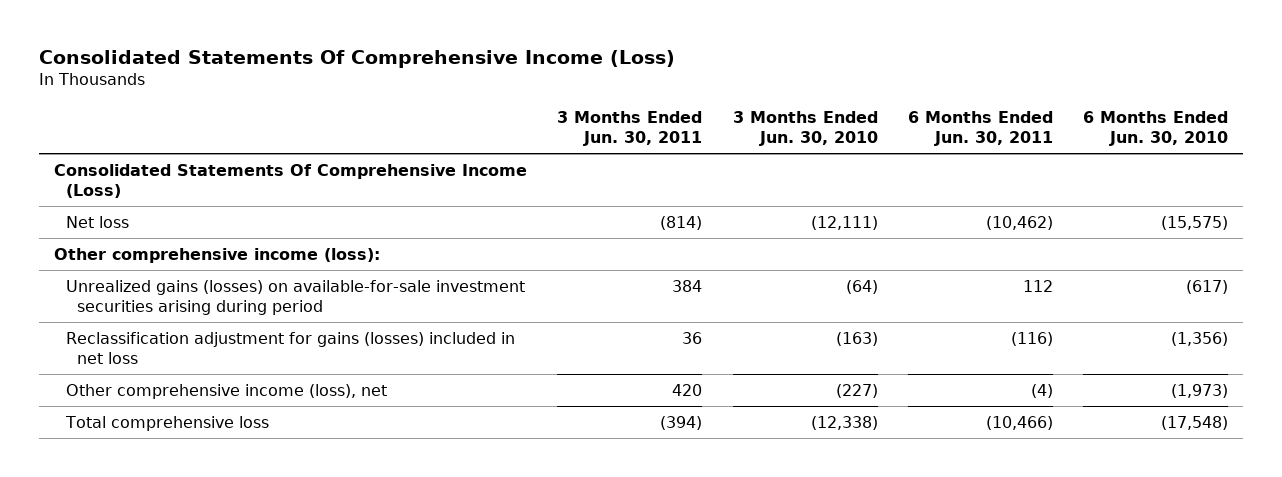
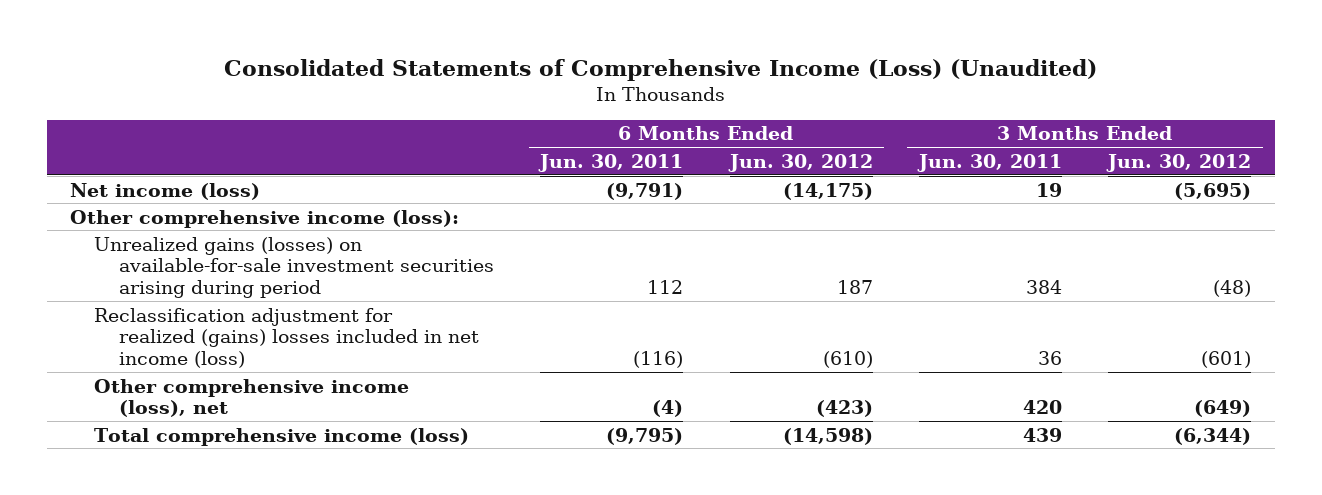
[39,49,676,68] Consolidated Statements Of Comprehensive Income (Loss) -> [223,59,1097,82] Consolidated Statements of Comprehensive Income (Loss) (Unaudited)
[732,111,878,146] 3 Months Ended Jun. 30, 2010 -> none
[1083,111,1229,146] 6 Months Ended Jun. 30, 2010 -> none
none -> [727,153,873,172] Jun. 30, 2012
none -> [1106,153,1252,172] Jun. 30, 2012
[54,163,528,198] Consolidated Statements Of Comprehensive Income (Loss) -> none
[65,215,129,228] Net loss -> [70,182,261,200] Net income (loss)
[660,215,703,230] (814) -> [1035,182,1062,197] 19
[985,215,1053,230] (10,462) -> [606,182,684,200] (9,791)
[65,331,515,364] Reclassification adjustment for gains (losses) included in net loss -> [94,307,479,369] Reclassification adjustment for realized (gains) losses included in net income (loss)
[64,415,269,431] Total comprehensive loss -> [94,427,470,446] Total comprehensive income (loss)
[660,415,703,430] (394) -> [1022,427,1062,442] 439
[985,415,1053,430] (10,466) -> [606,427,684,445] (9,795)

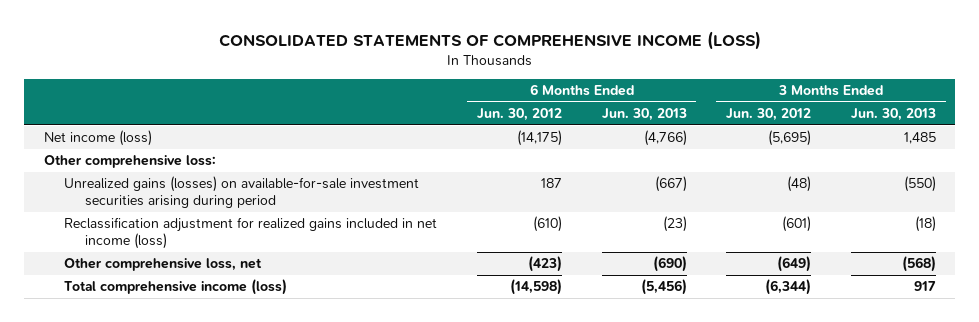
[223,59,1097,82] Consolidated Statements of Comprehensive Income (Loss) (Unaudited) -> [218,30,761,50] CONSOLIDATED STATEMENTS OF COMPREHENSIVE INCOME (LOSS)
[538,153,684,172] Jun. 30, 2011 -> none
[916,153,1062,172] Jun. 30, 2011 -> none
none -> [601,108,687,122] Jun. 30, 2013
none -> [850,108,936,122] Jun. 30, 2013
[70,209,460,228] Other comprehensive income (loss): -> [43,155,216,169] Other comprehensive loss:
[94,307,479,369] Reclassification adjustment for realized (gains) losses included in net income (loss) -> [64,217,438,250] Reclassification adjustment for realized gains included in net income (loss)
[94,378,410,418] Other comprehensive income (loss), net -> [64,258,263,272] Other comprehensive loss, net

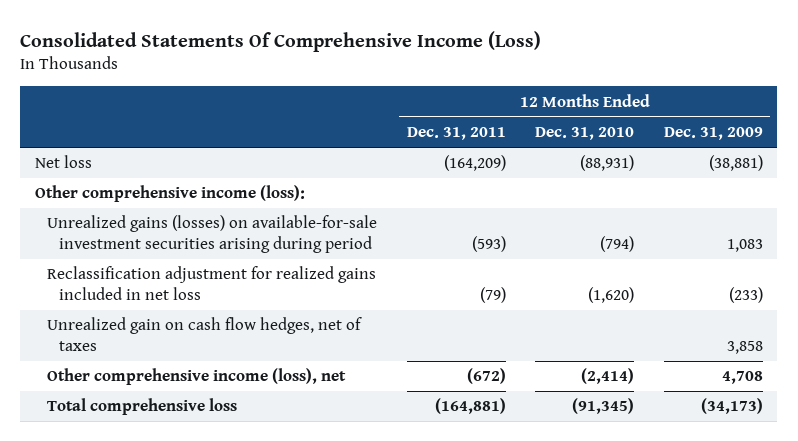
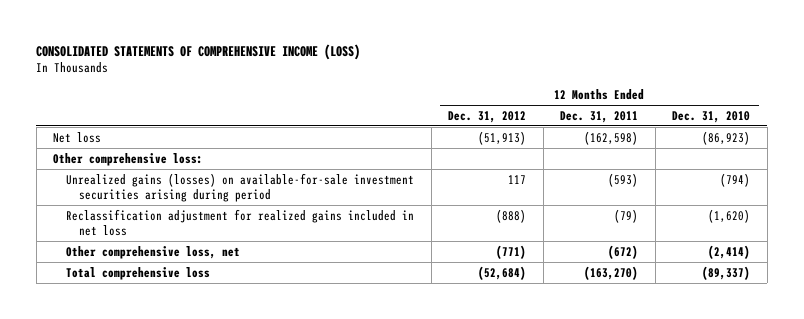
[20,30,542,52] Consolidated Statements Of Comprehensive Income (Loss) -> [36,43,361,60] CONSOLIDATED STATEMENTS OF COMPREHENSIVE INCOME (LOSS)
[663,127,763,141] Dec. 31, 2009 -> none
none -> [448,110,527,123] Dec. 31, 2012
[443,155,506,172] (164,209) -> [584,130,639,145] (162,598)
[580,155,635,172] (88,931) -> [702,130,751,145] (86,923)
[34,185,305,203] Other comprehensive income (loss): -> [53,152,204,166] Other comprehensive loss:
[46,317,362,352] Unrealized gain on cash flow hedges, net of taxes -> none
[46,368,346,386] Other comprehensive income (loss), net -> [66,245,241,259] Other comprehensive loss, net
[434,398,506,415] (164,881) -> [584,265,639,280] (163,270)
[572,398,635,415] (91,345) -> [702,265,751,280] (89,337)

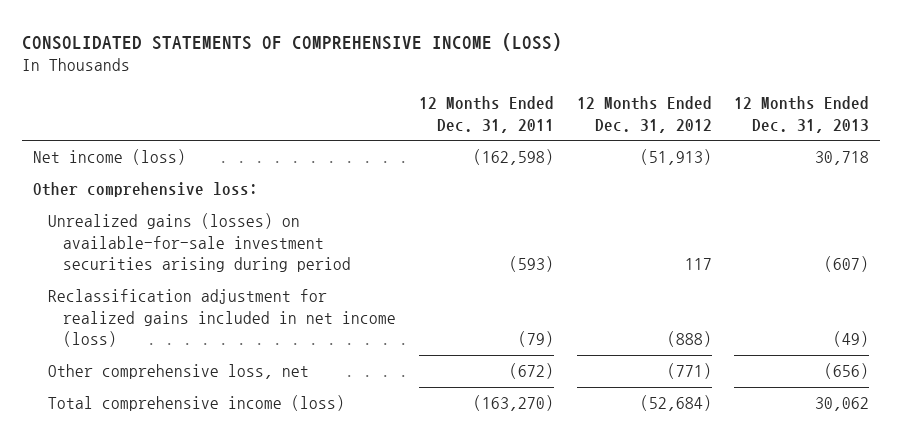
[672,110,751,123] Dec. 31, 2010 -> none
none -> [734,96,870,133] 12 Months Ended Dec. 31, 2013
[53,131,102,143] Net loss -> [33,149,187,166] Net income (loss)
[66,208,415,237] Reclassification adjustment for realized gains included in net loss -> [48,289,397,348] Reclassification adjustment for realized gains included in net income (loss)
[66,266,211,280] Total comprehensive loss -> [48,395,346,412] Total comprehensive income (loss)

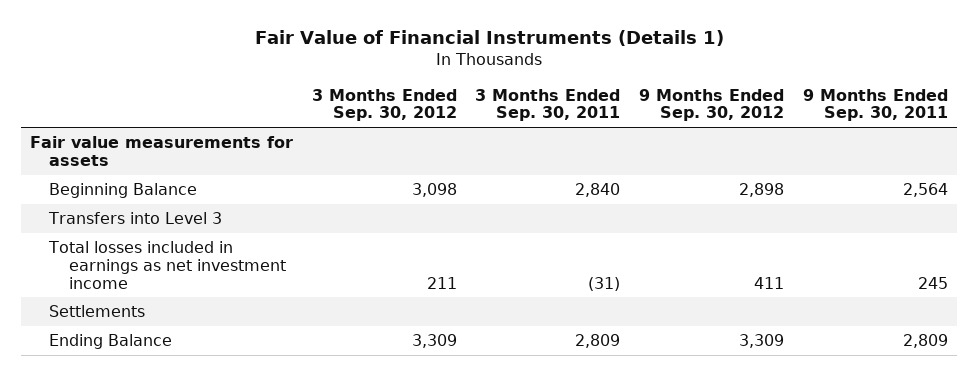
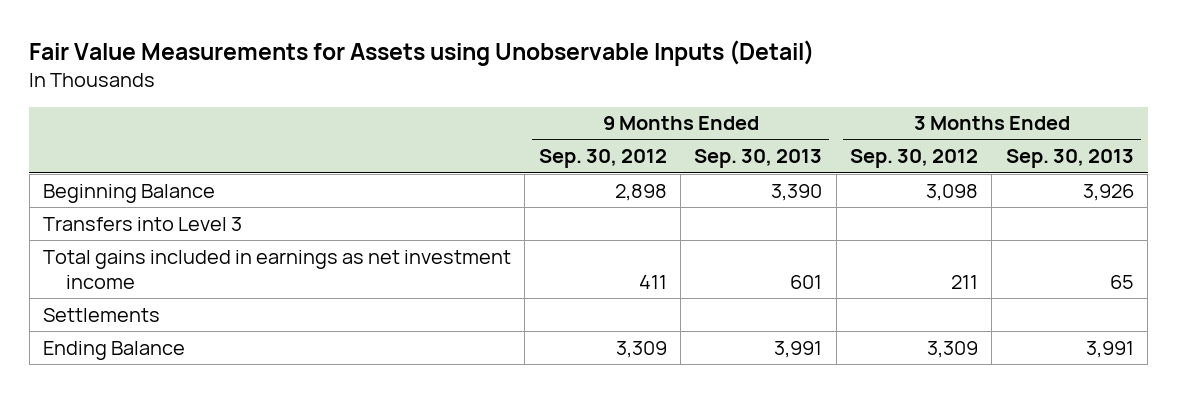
[254,30,724,47] Fair Value of Financial Instruments (Details 1) -> [29,40,815,67] Fair Value Measurements for Assets using Unobservable Inputs (Detail)
[475,88,621,122] 3 Months Ended Sep. 30, 2011 -> none
[802,88,948,122] 9 Months Ended Sep. 30, 2011 -> none
none -> [694,149,823,169] Sep. 30, 2013
none -> [1005,149,1134,169] Sep. 30, 2013
[29,136,293,166] Fair value measurements for assets -> none
[48,241,287,289] Total losses included in earnings as net investment income -> [43,249,512,290] Total gains included in earnings as net investment income

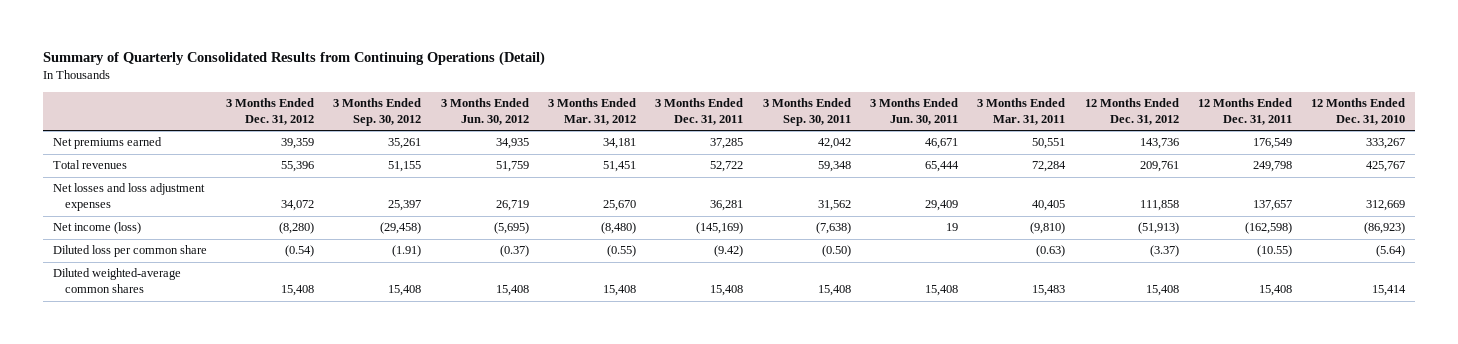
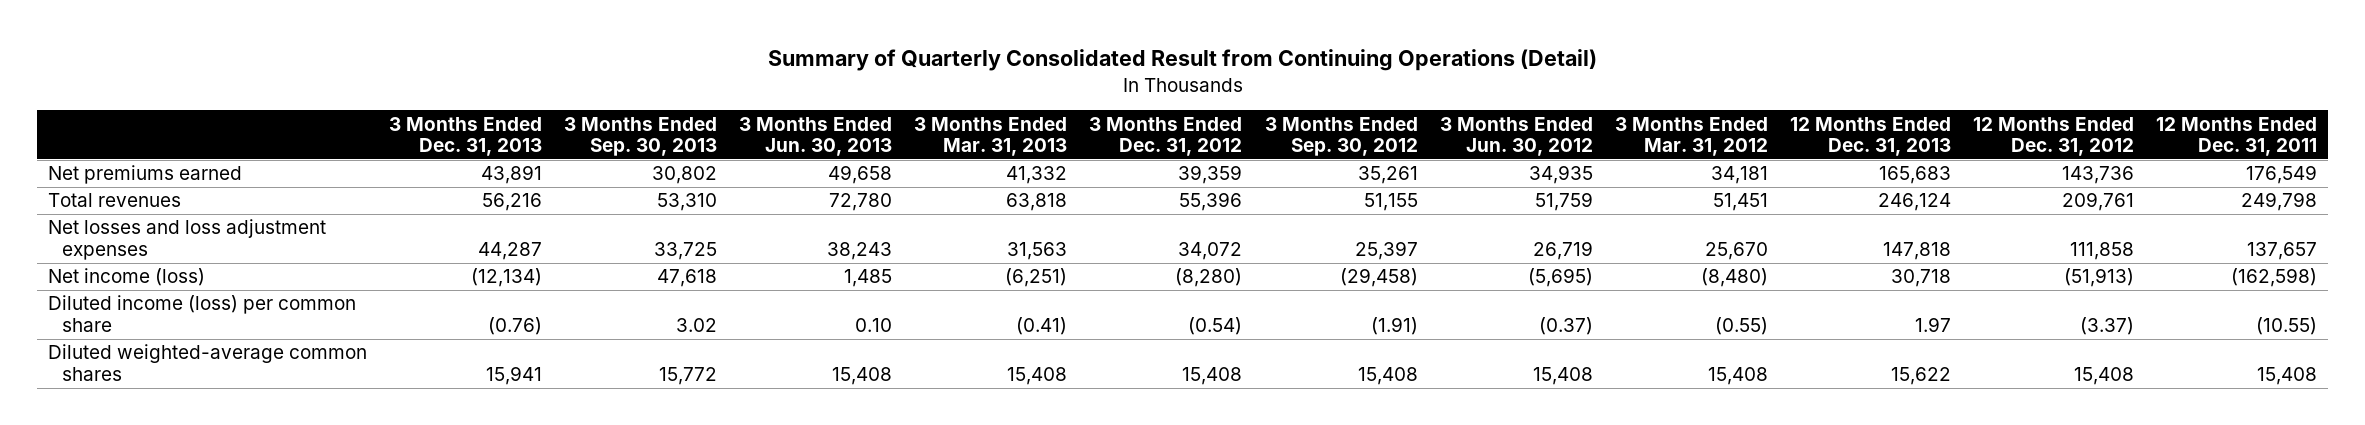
[42,51,545,67] Summary of Quarterly Consolidated Results from Continuing Operations (Detail) -> [767,49,1597,72] Summary of Quarterly Consolidated Result from Continuing Operations (Detail)
[655,98,744,126] 3 Months Ended Dec. 31, 2011 -> none
[762,98,851,127] 3 Months Ended Sep. 30, 2011 -> none
[870,98,959,126] 3 Months Ended Jun. 30, 2011 -> none
[977,98,1066,126] 3 Months Ended Mar. 31, 2011 -> none
[1311,98,1406,126] 12 Months Ended Dec. 31, 2010 -> none
none -> [389,116,543,157] 3 Months Ended Dec. 31, 2013
none -> [564,116,718,157] 3 Months Ended Sep. 30, 2013
none -> [739,116,893,157] 3 Months Ended Jun. 30, 2013
none -> [914,116,1068,157] 3 Months Ended Mar. 31, 2013
none -> [1789,116,1951,157] 12 Months Ended Dec. 31, 2013
[52,245,207,258] Diluted loss per common share -> [48,295,357,333] Diluted income (loss) per common share

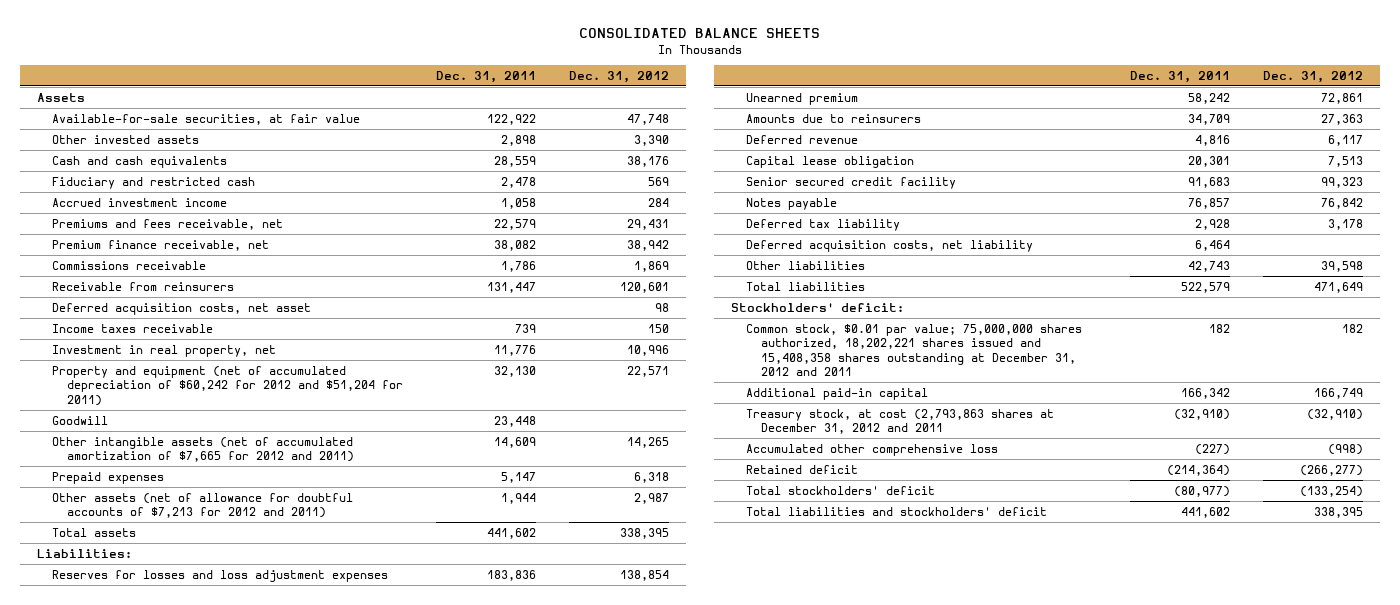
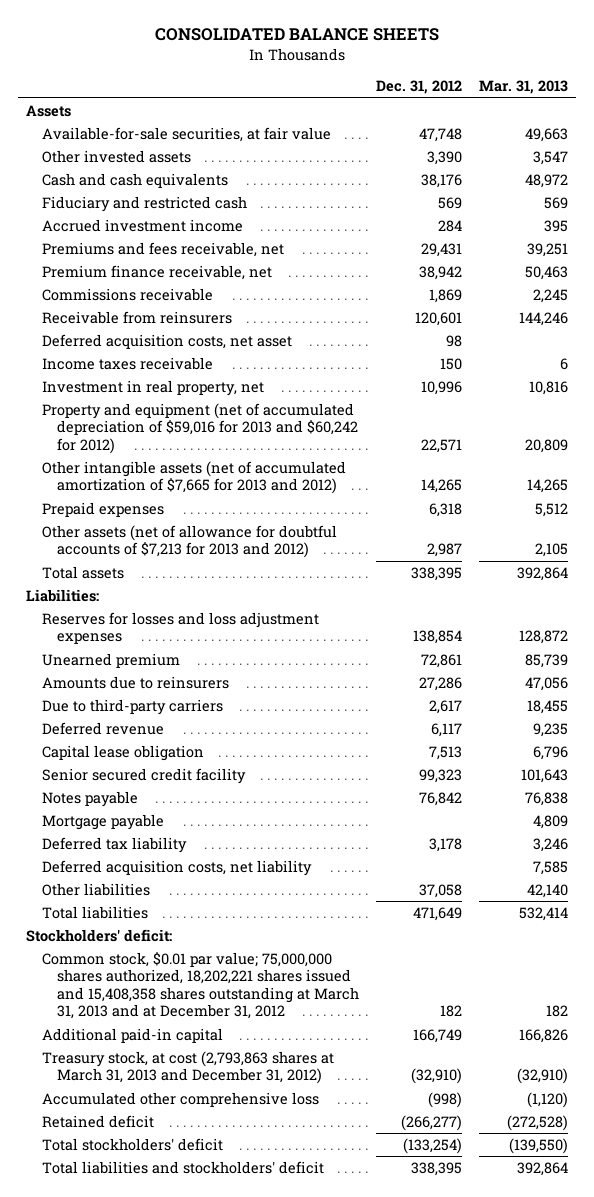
[435,70,536,83] Dec. 31, 2011 -> none
none -> [478,80,568,95] Mar. 31, 2013
[51,415,108,425] Goodwill -> none
[51,365,403,406] Property and equipment (net of accumulated depreciation of $60,242 for 2012 and $51,204 for 2011) -> [41,402,359,454] Property and equipment (net of accumulated depreciation of $59,016 for 2013 and $60,242 for 2012)
[51,436,354,463] Other intangible assets (net of accumulated amortization of $7,665 for 2012 and 2011) -> [41,460,346,495] Other intangible assets (net of accumulated amortization of $7,665 for 2013 and 2012)
[51,492,353,519] Other assets (net of allowance for doubtful accounts of $7,213 for 2012 and 2011) -> [41,524,337,559] Other assets (net of allowance for doubtful accounts of $7,213 for 2013 and 2012)
[1321,113,1364,125] 27,363 -> [419,676,463,691] 27,286
none -> [41,698,223,715] Due to third-party carriers
none -> [41,813,164,830] Mortgage payable
[1321,260,1364,272] 39,598 -> [419,883,463,898] 37,058
[745,323,1082,377] Common stock, $0.01 par value; 75,000,000 shares authorized, 18,202,221 shares issued and 15,408,358 shares outstanding at December 31, 2012 and 2011 -> [41,951,360,1020] Common stock, $0.01 par value; 75,000,000 shares authorized, 18,202,221 shares issued and 15,408,358 shares outstanding at March 31, 2013 and at December 31, 2012
[745,408,1054,435] Treasury stock, at cost (2,793,863 shares at December 31, 2012 and 2011 -> [41,1050,334,1085] Treasury stock, at cost (2,793,863 shares at March 31, 2013 and December 31, 2012)

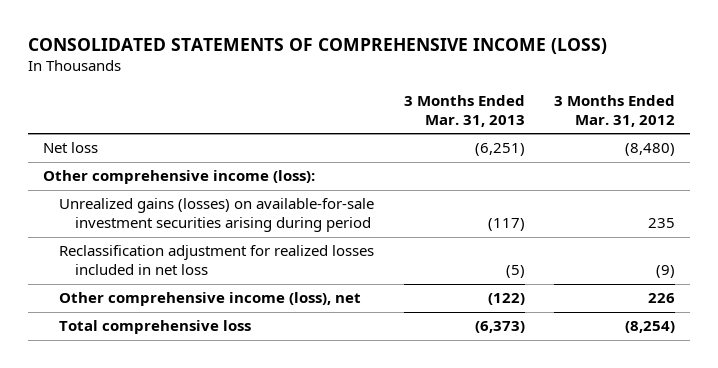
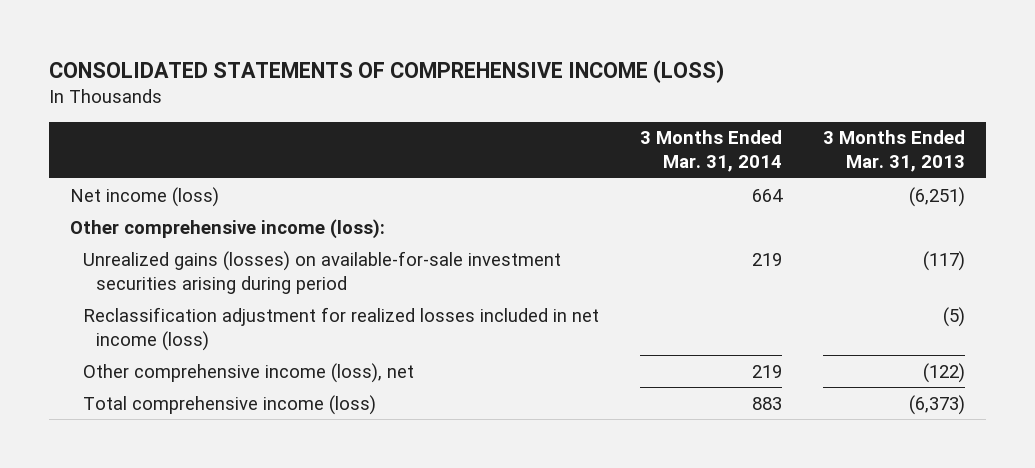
[554,94,676,127] 3 Months Ended Mar. 31, 2012 -> none
none -> [640,130,783,173] 3 Months Ended Mar. 31, 2014
[42,142,98,154] Net loss -> [69,186,219,207] Net income (loss)
[59,245,375,276] Reclassification adjustment for realized losses included in net loss -> [83,306,600,351] Reclassification adjustment for realized losses included in net income (loss)
[59,320,252,335] Total comprehensive loss -> [83,394,377,415] Total comprehensive income (loss)

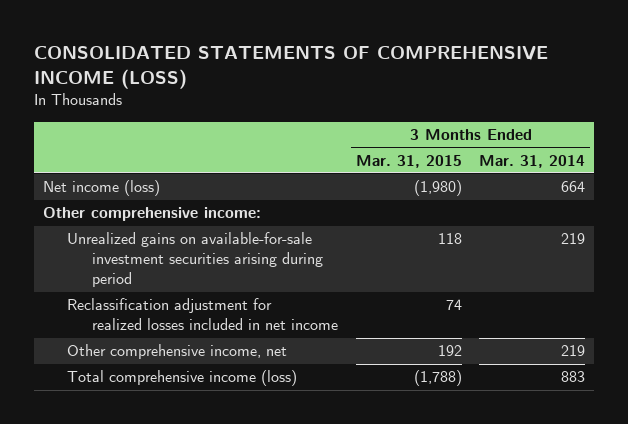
[823,130,966,173] 3 Months Ended Mar. 31, 2013 -> none
none -> [355,154,462,168] Mar. 31, 2015
[69,218,385,239] Other comprehensive income (loss): -> [42,207,261,222] Other comprehensive income:
[83,250,562,294] Unrealized gains (losses) on available-for-sale investment securities arising during period -> [67,232,324,288] Unrealized gains on available-for-sale investment securities arising during period
[83,306,600,351] Reclassification adjustment for realized losses included in net income (loss) -> [67,298,339,331] Reclassification adjustment for realized losses included in net income
[83,362,415,383] Other comprehensive income (loss), net -> [67,344,288,360] Other comprehensive income, net

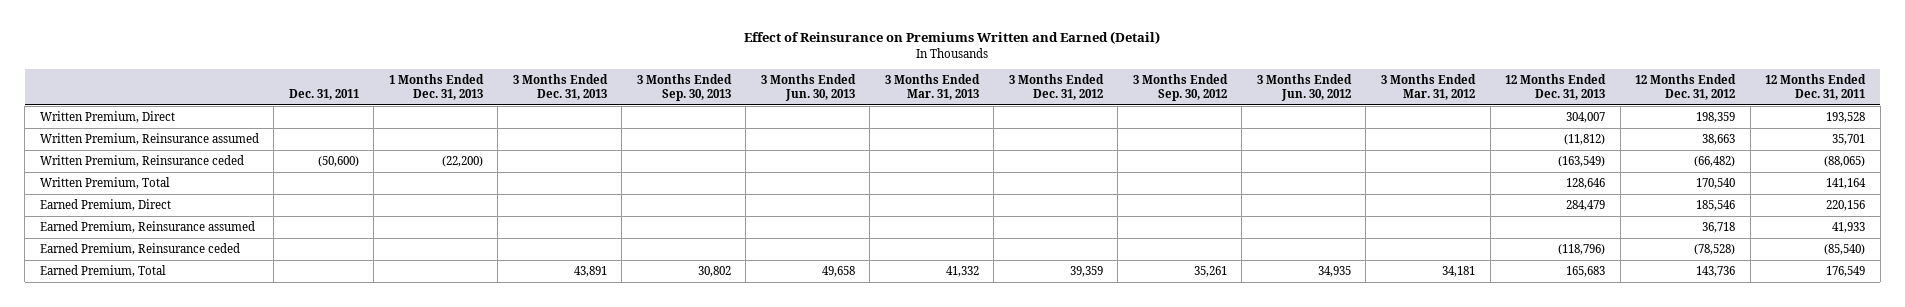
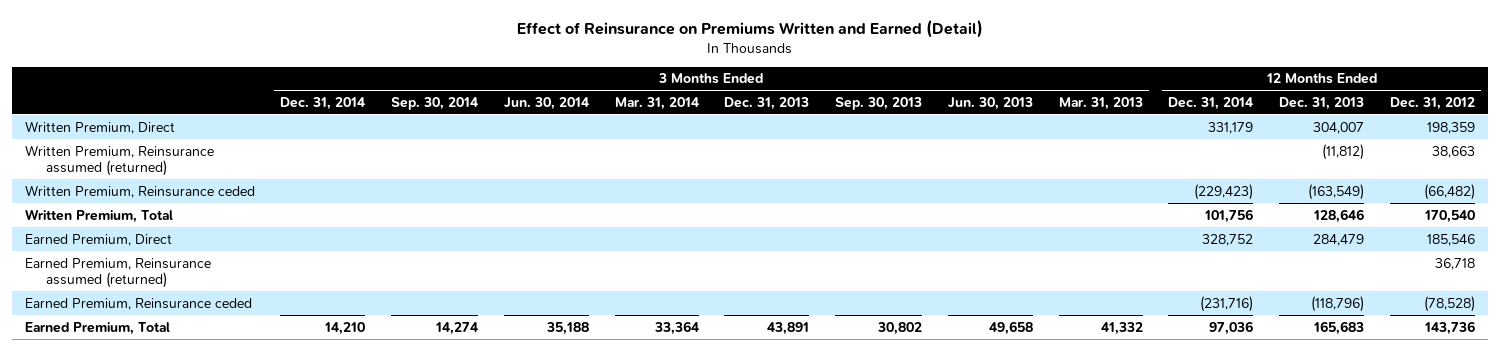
[288,89,359,101] Dec. 31, 2011 -> none
[388,74,484,101] 1 Months Ended Dec. 31, 2013 -> none
[1008,74,1104,101] 3 Months Ended Dec. 31, 2012 -> none
[1132,74,1228,102] 3 Months Ended Sep. 30, 2012 -> none
[1256,74,1352,102] 3 Months Ended Jun. 30, 2012 -> none
[1380,74,1476,101] 3 Months Ended Mar. 31, 2012 -> none
[1765,74,1867,101] 12 Months Ended Dec. 31, 2011 -> none
none -> [280,96,366,110] Dec. 31, 2014
none -> [391,96,479,110] Sep. 30, 2014
none -> [503,96,589,110] Jun. 30, 2014
none -> [614,96,699,110] Mar. 31, 2014
none -> [1168,96,1254,110] Dec. 31, 2014
[39,133,259,146] Written Premium, Reinsurance assumed -> [24,144,214,177] Written Premium, Reinsurance assumed (returned)
[39,221,255,234] Earned Premium, Reinsurance assumed -> [24,257,211,289] Earned Premium, Reinsurance assumed (returned)

